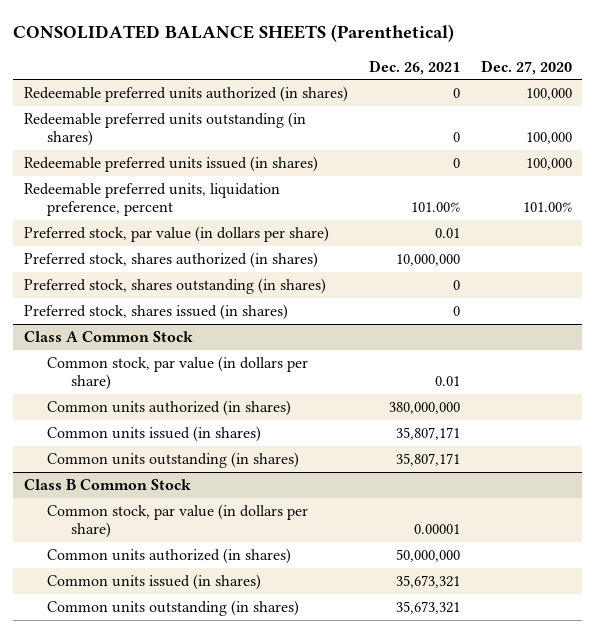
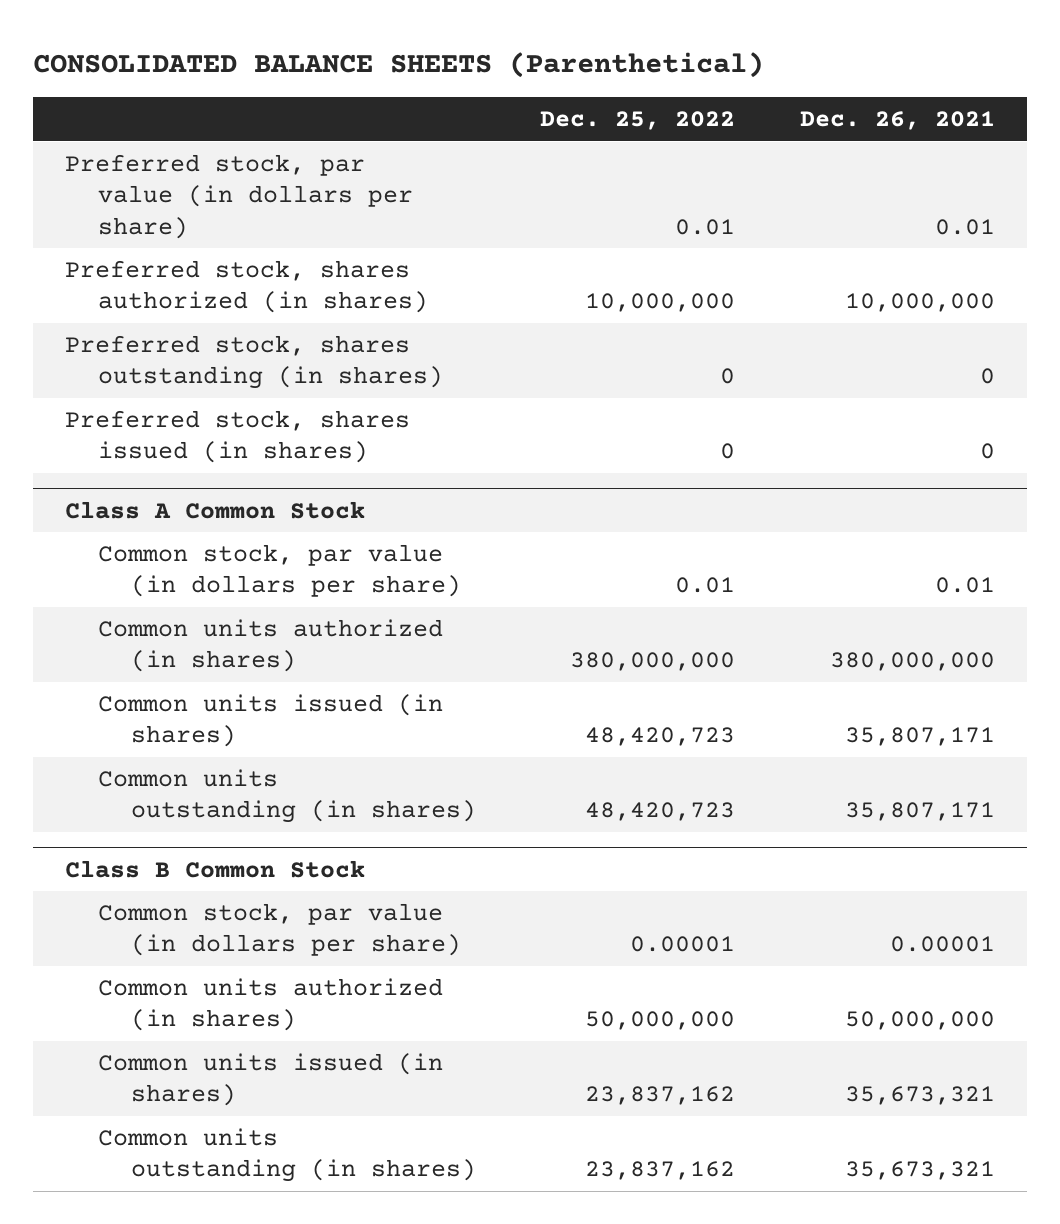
[480,59,572,75] Dec. 27, 2020 -> none
none -> [540,111,736,131] Dec. 25, 2022
[23,85,348,102] Redeemable preferred units authorized (in shares) -> none
[23,111,306,147] Redeemable preferred units outstanding (in shares) -> none
[23,155,318,172] Redeemable preferred units issued (in shares) -> none
[23,182,280,217] Redeemable preferred units, liquidation preference, percent -> none

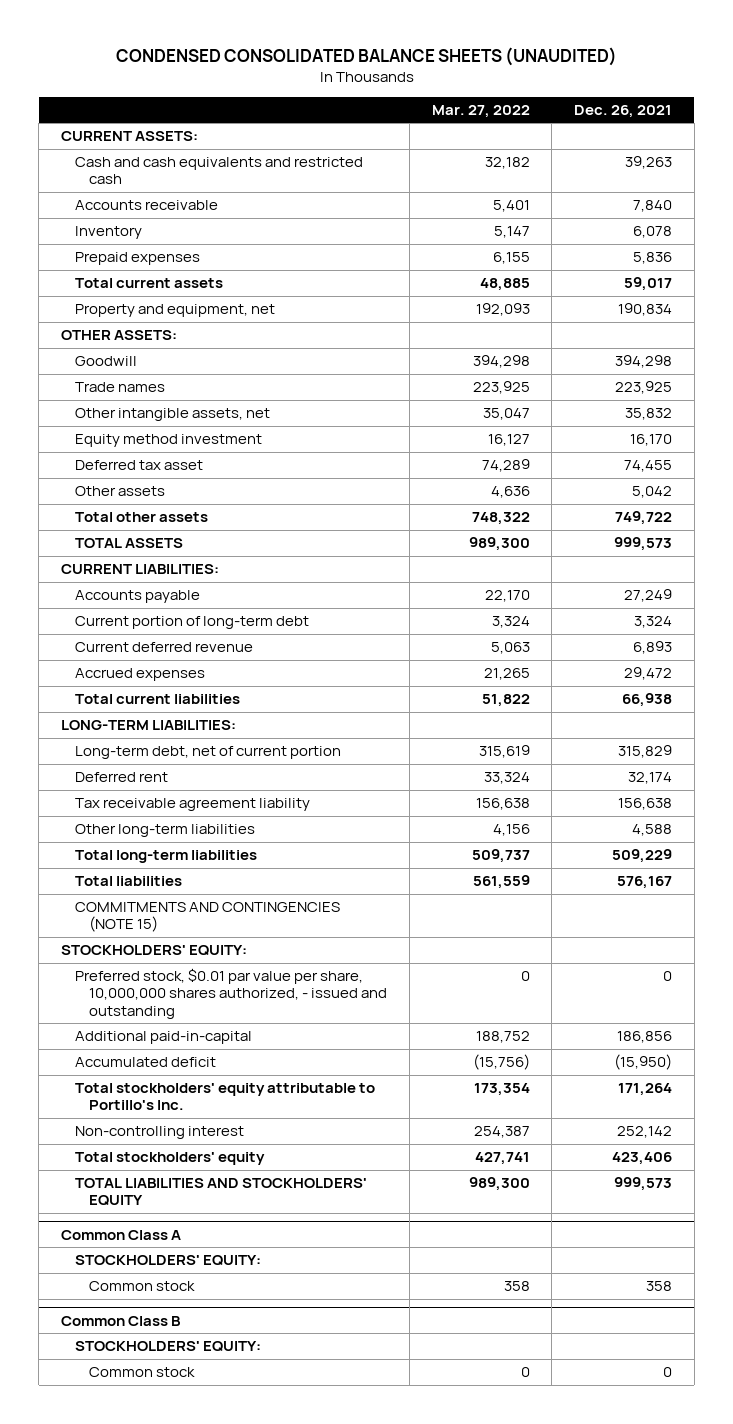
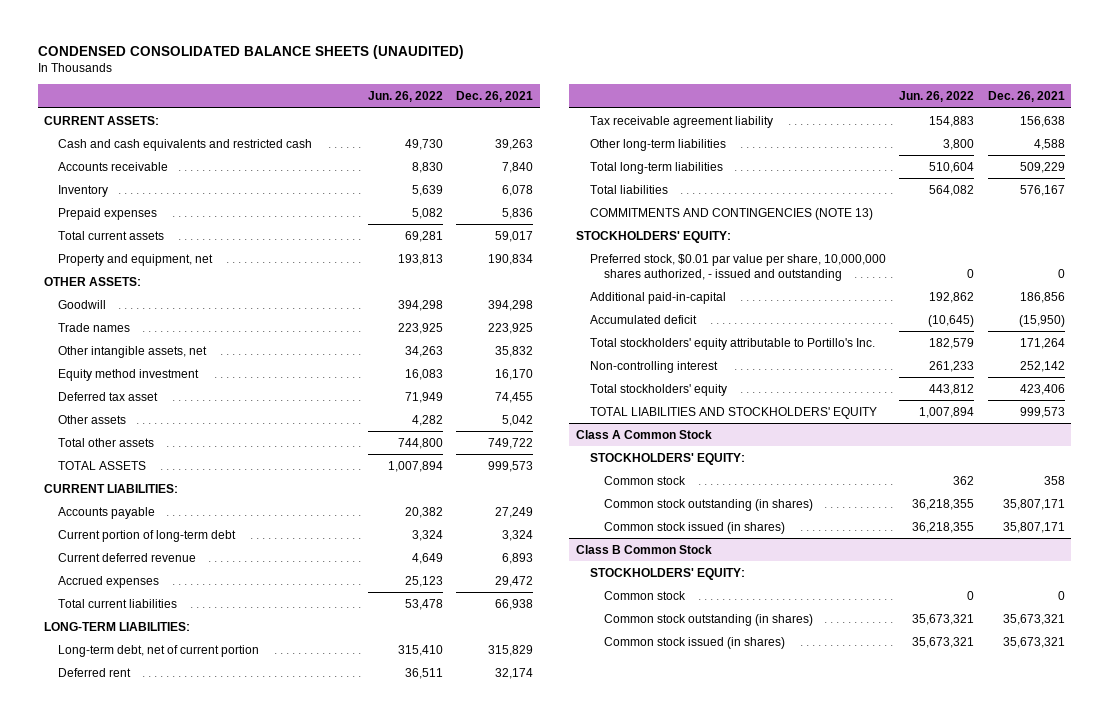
[431,104,530,118] Mar. 27, 2022 -> none
none -> [367,90,443,102] Jun. 26, 2022
[75,902,341,933] COMMITMENTS AND CONTINGENCIES (NOTE 15) -> [589,207,873,220] COMMITMENTS AND CONTINGENCIES (NOTE 13)
[61,1229,182,1240] Common Class A -> [575,429,712,439] Class A Common Stock
none -> [603,498,813,511] Common stock outstanding (in shares)
none -> [603,521,785,534] Common stock issued (in shares)
[61,1315,182,1326] Common Class B -> [575,544,712,554] Class B Common Stock
none -> [603,613,813,626] Common stock outstanding (in shares)
none -> [603,636,785,649] Common stock issued (in shares)

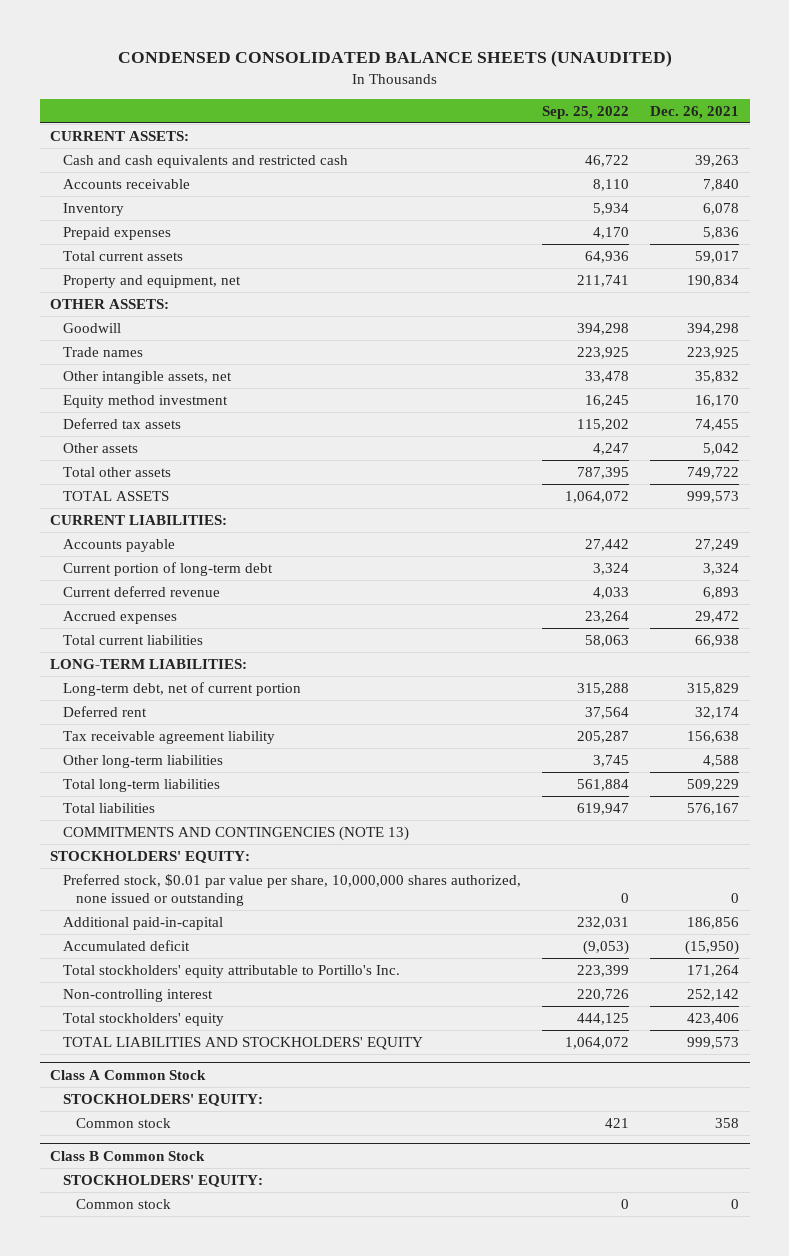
[367,90,443,102] Jun. 26, 2022 -> none
none -> [542,105,630,119] Sep. 25, 2022
[58,391,159,401] Deferred tax asset -> [63,417,182,429] Deferred tax assets
[589,253,886,281] Preferred stock, $0.01 par value per share, 10,000,000 shares authorized, - issued and outstanding -> [63,873,522,906] Preferred stock, $0.01 par value per share, 10,000,000 shares authorized, none issued or outstanding
[603,498,813,511] Common stock outstanding (in shares) -> none
[603,521,785,534] Common stock issued (in shares) -> none
[603,613,813,626] Common stock outstanding (in shares) -> none
[603,636,785,649] Common stock issued (in shares) -> none

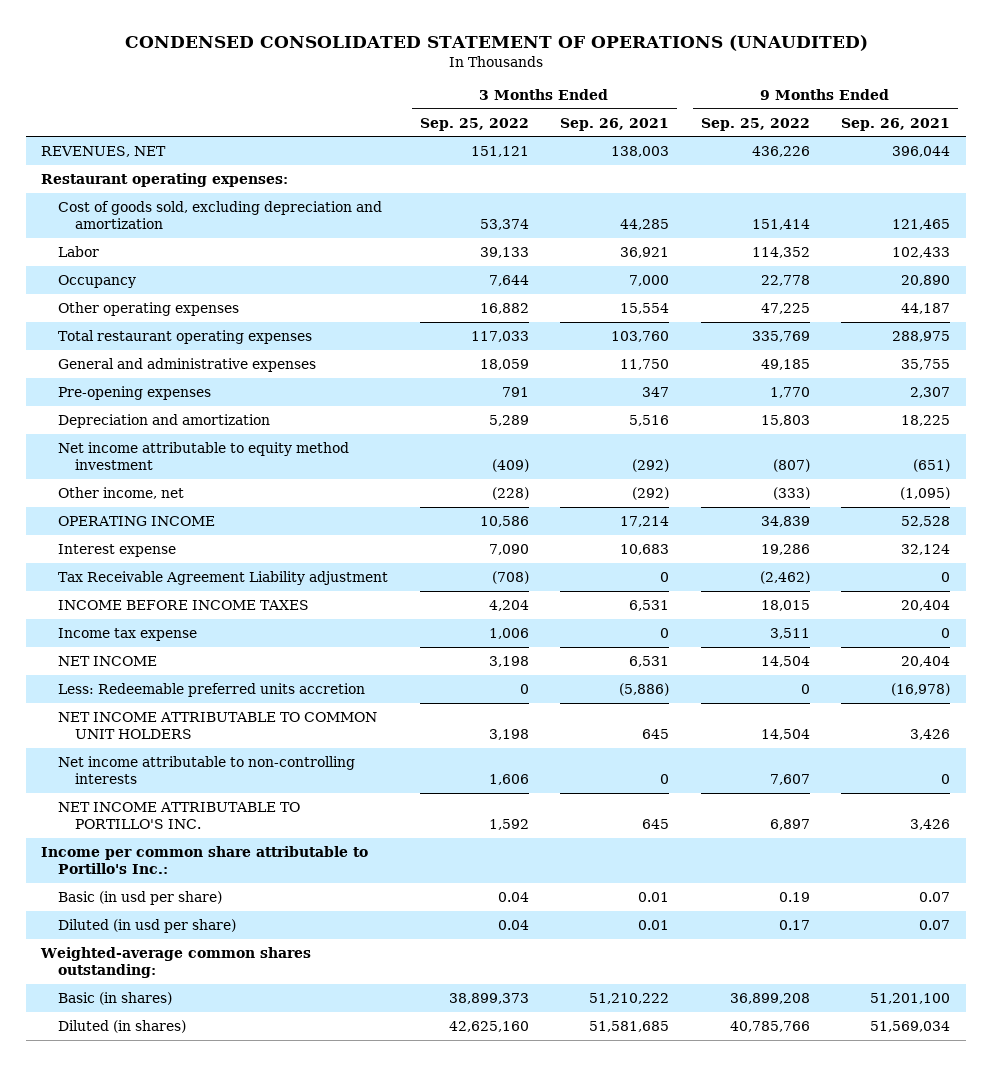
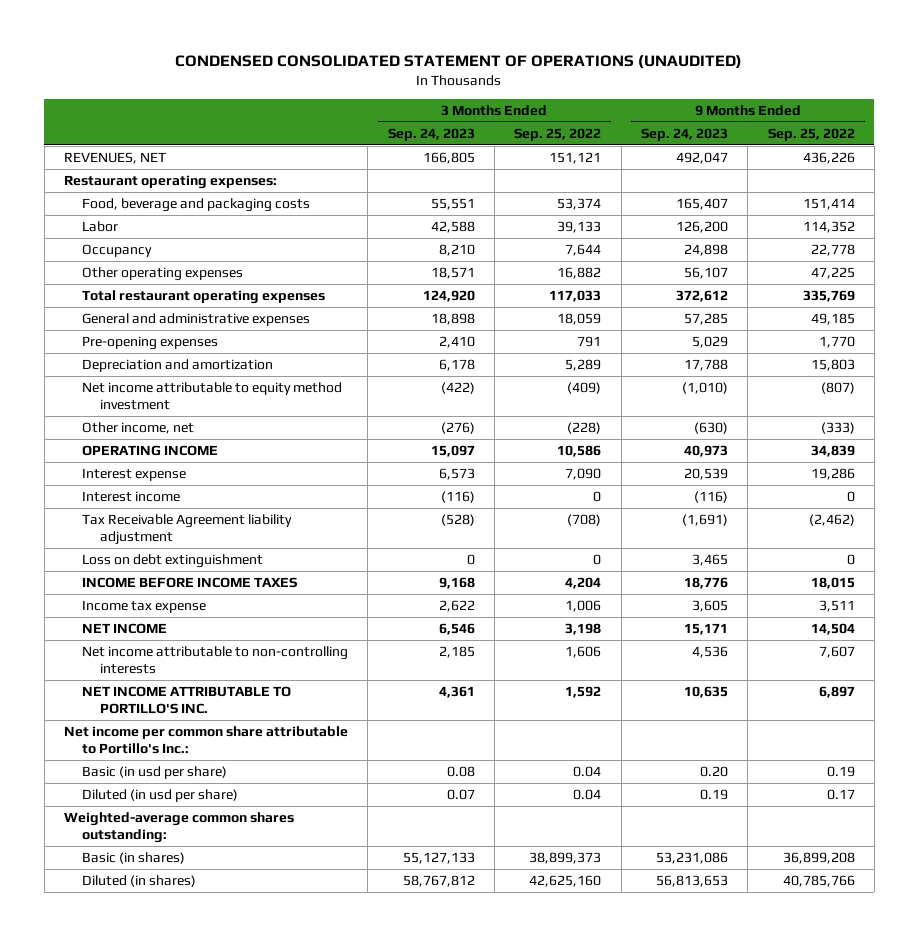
[560,117,670,131] Sep. 26, 2021 -> none
[841,117,951,131] Sep. 26, 2021 -> none
none -> [387,127,475,141] Sep. 24, 2023
none -> [640,127,728,141] Sep. 24, 2023
[58,201,383,230] Cost of goods sold, excluding depreciation and amortization -> [81,198,310,213] Food, beverage and packaging costs
none -> [81,491,180,503] Interest income
[58,571,389,586] Tax Receivable Agreement Liability adjustment -> [81,514,292,545] Tax Receivable Agreement liability adjustment
none -> [81,554,263,569] Loss on debt extinguishment
[58,683,366,698] Less: Redeemable preferred units accretion -> none
[58,712,378,740] NET INCOME ATTRIBUTABLE TO COMMON UNIT HOLDERS -> none
[41,846,369,875] Income per common share attributable to Portillo's Inc.: -> [63,726,348,754] Net income per common share attributable to Portillo's Inc.:

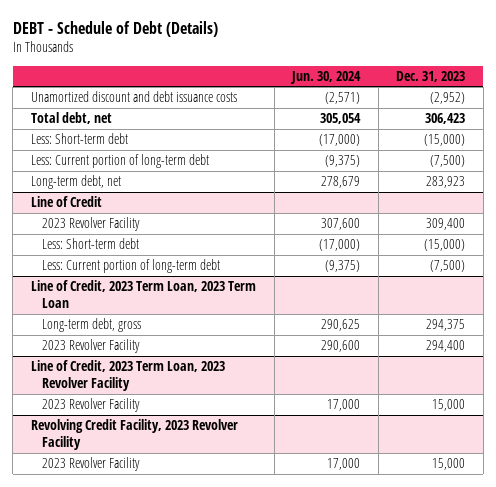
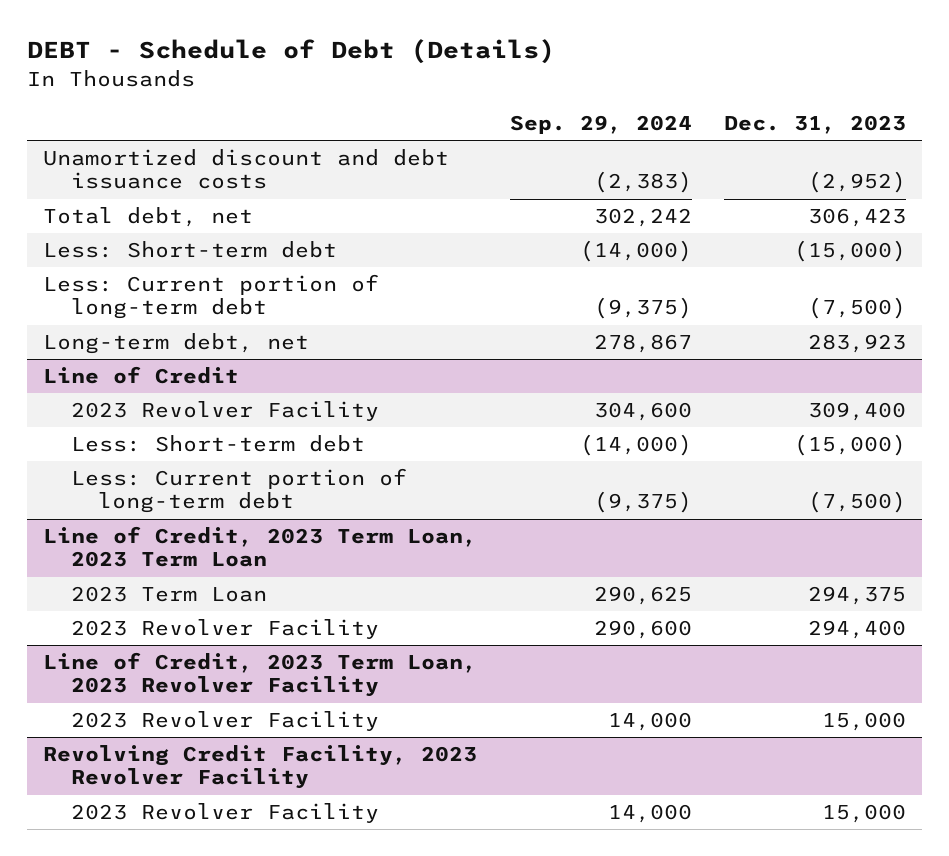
[290,70,362,84] Jun. 30, 2024 -> none
none -> [509,115,692,135] Sep. 29, 2024
[42,318,142,333] Long-term debt, gross -> [70,586,267,603] 2023 Term Loan

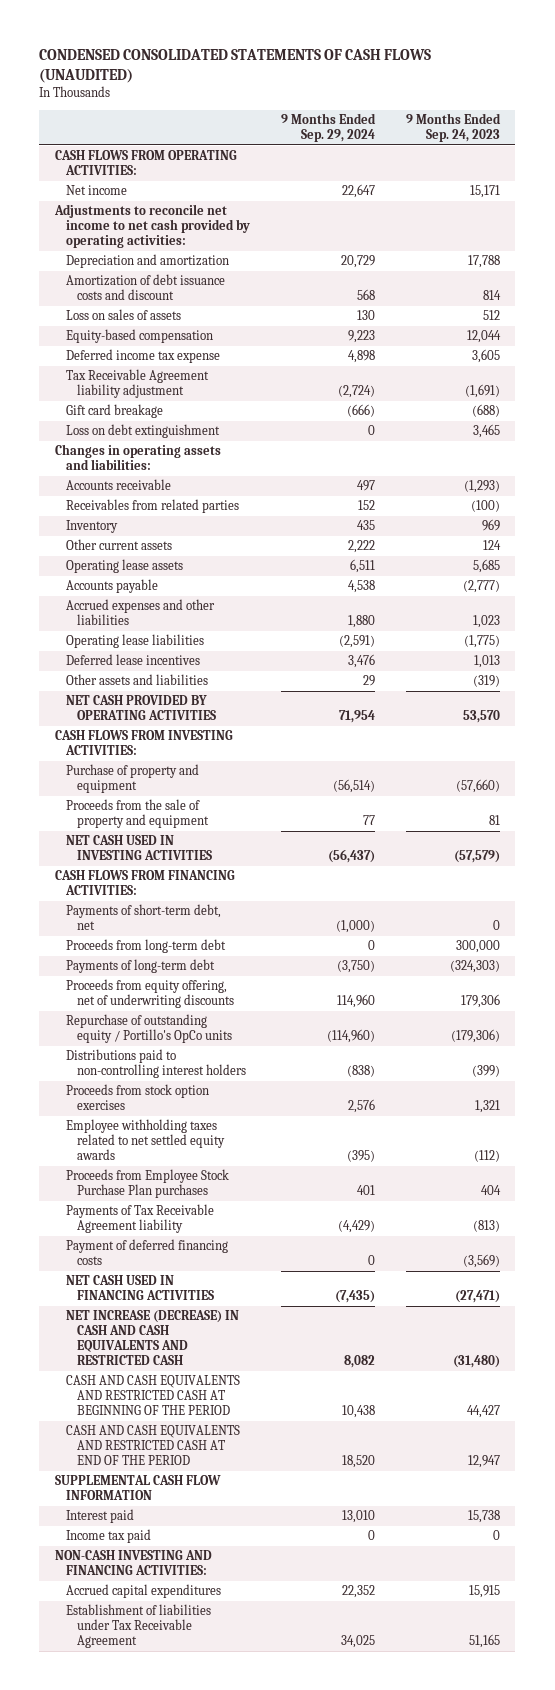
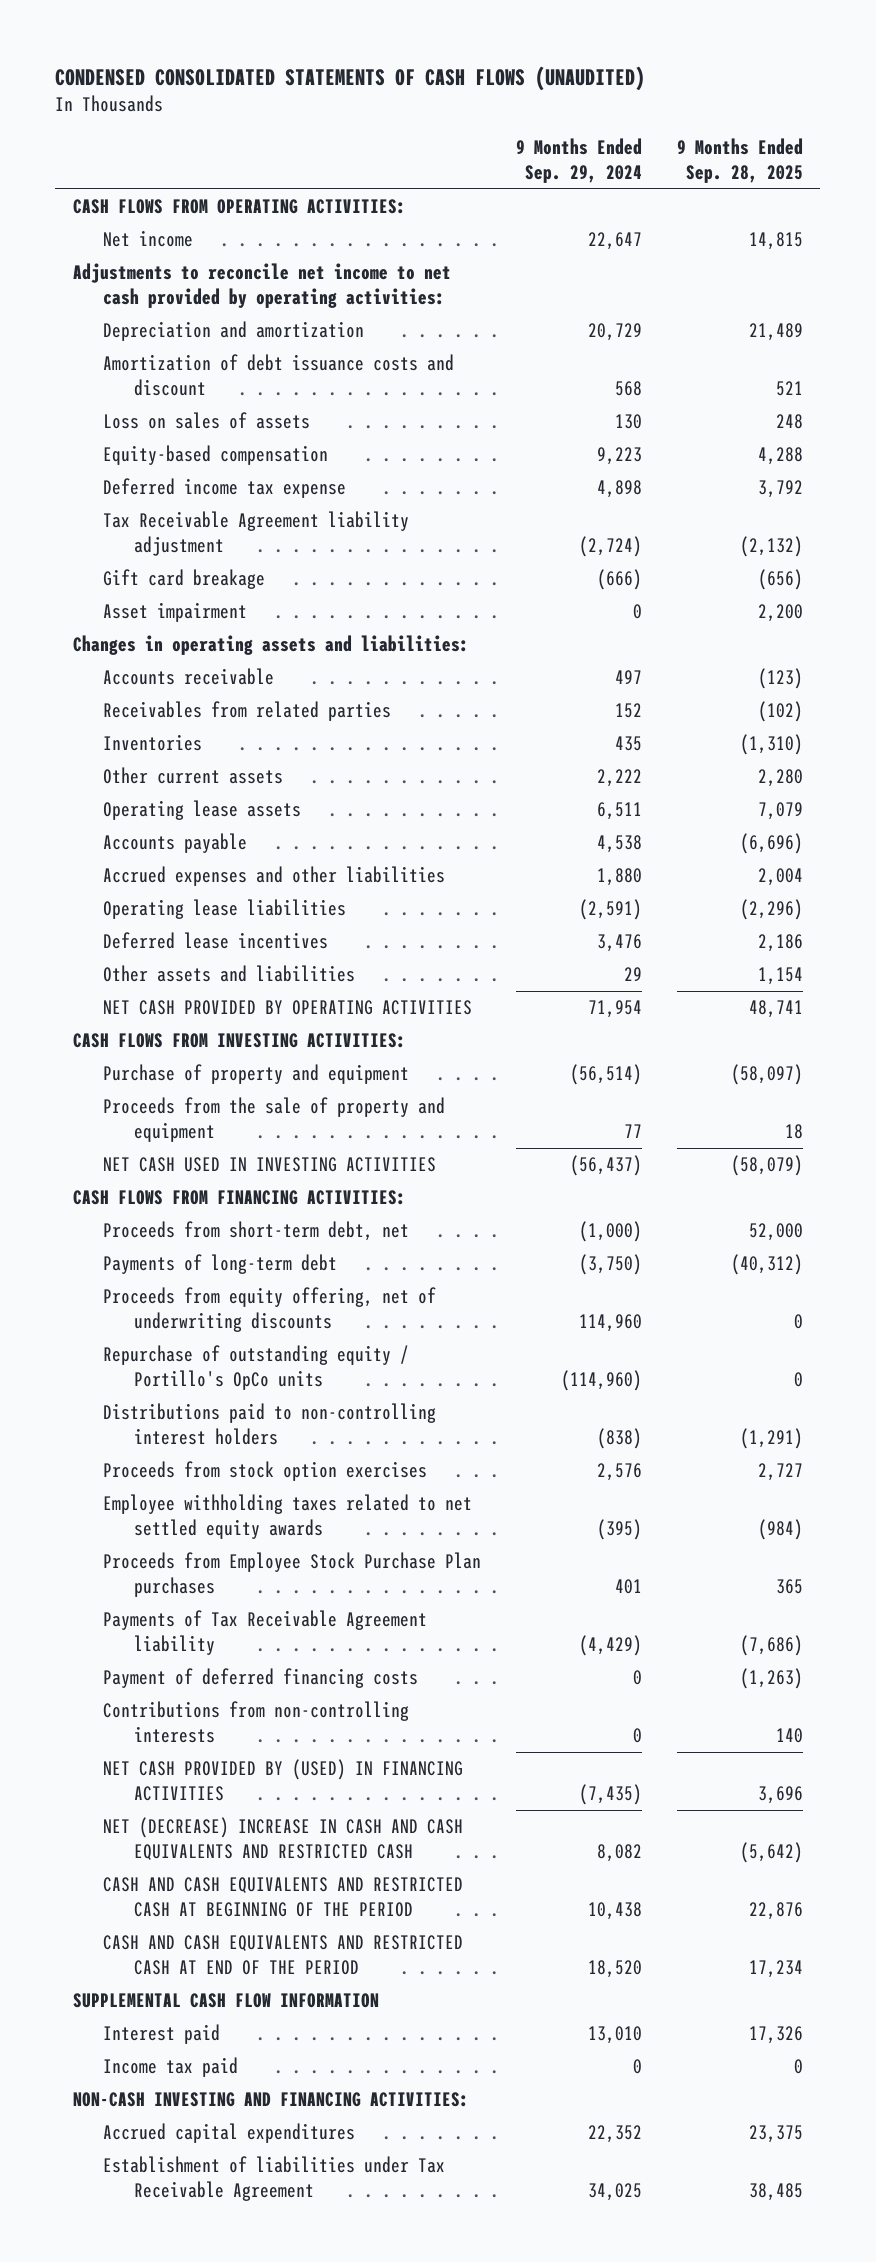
[405,113,501,143] 9 Months Ended Sep. 24, 2023 -> none
none -> [676,138,803,183] 9 Months Ended Sep. 28, 2025
[65,424,220,439] Loss on debt extinguishment -> none
none -> [103,602,248,623] Asset impairment
[65,520,118,534] Inventory -> [103,734,203,752] Inventories
[65,939,226,954] Proceeds from long-term debt -> none
[65,904,221,931] Payments of short-term debt, net -> [103,1221,410,1242] Proceeds from short-term debt, net
none -> [103,1701,410,1744] Contributions from non-controlling interests
[65,1275,214,1301] NET CASH USED IN FINANCING ACTIVITIES -> [103,1759,464,1802] NET CASH PROVIDED BY (USED) IN FINANCING ACTIVITIES
[65,1310,239,1366] NET INCREASE (DECREASE) IN CASH AND CASH EQUIVALENTS AND RESTRICTED CASH -> [103,1817,464,1862] NET (DECREASE) INCREASE IN CASH AND CASH EQUIVALENTS AND RESTRICTED CASH

